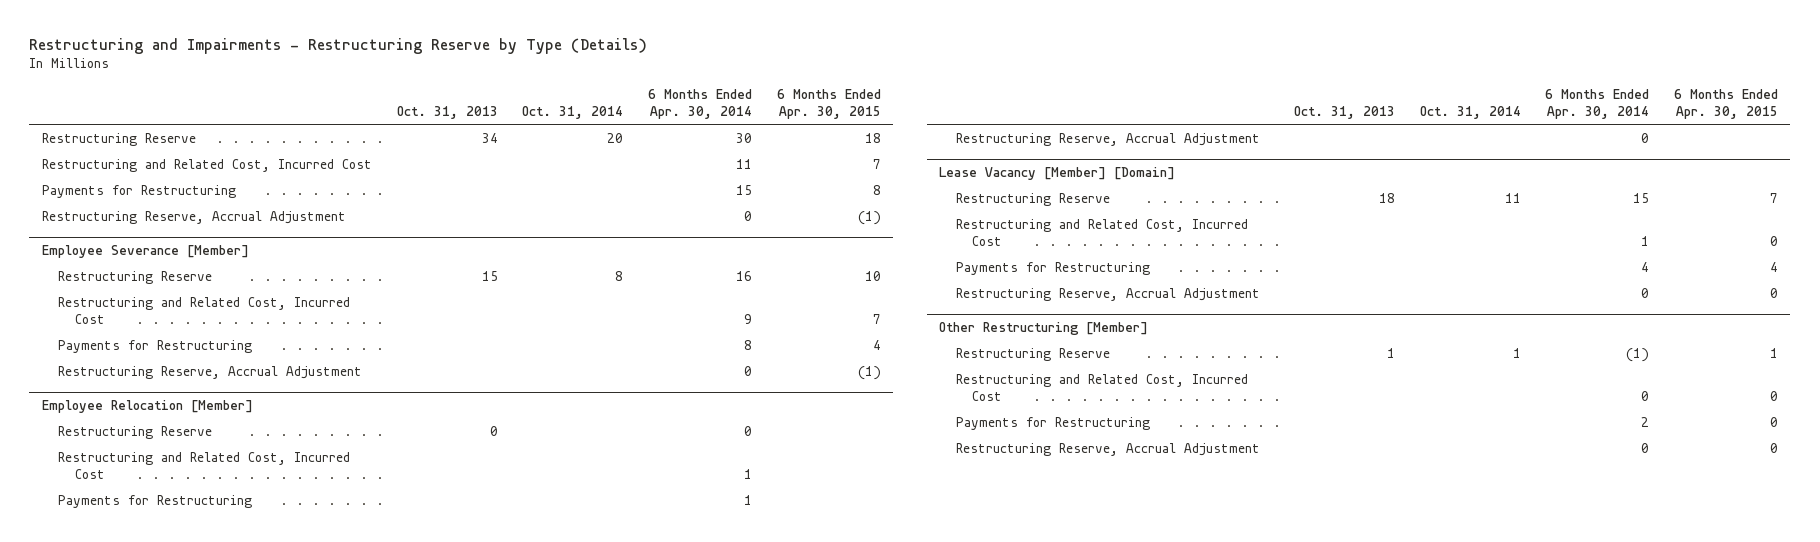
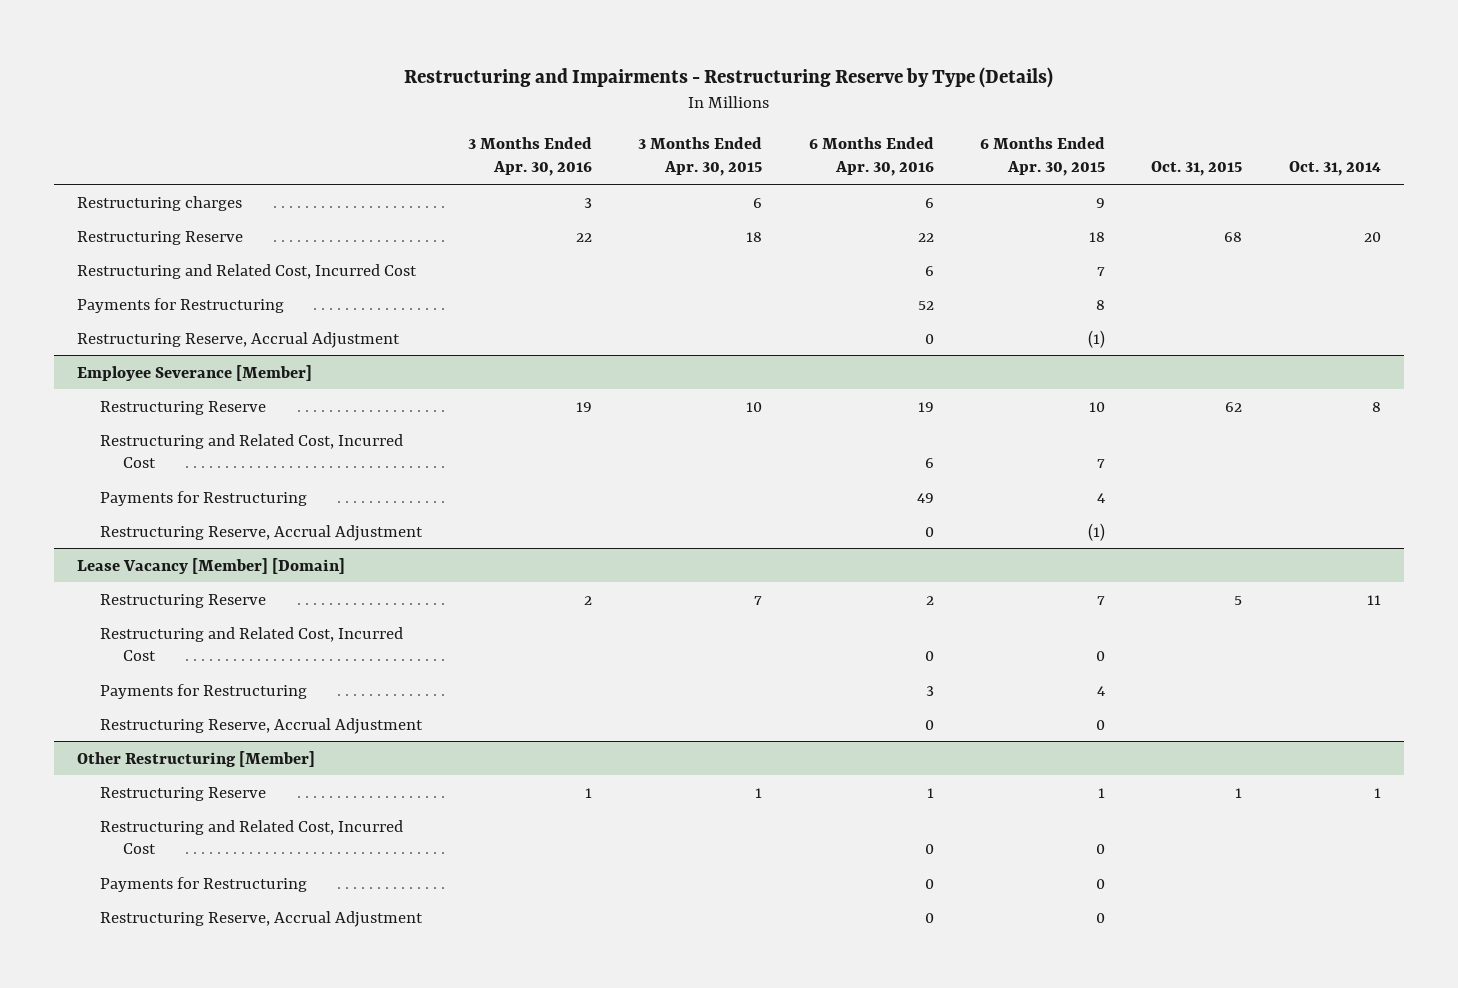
[396,106,498,120] Oct. 31, 2013 -> none
[648,89,753,120] 6 Months Ended Apr. 30, 2014 -> none
none -> [468,137,593,177] 3 Months Ended Apr. 30, 2016
none -> [638,137,763,177] 3 Months Ended Apr. 30, 2015
none -> [808,137,934,177] 6 Months Ended Apr. 30, 2016
none -> [1151,161,1243,177] Oct. 31, 2015
none -> [77,195,243,211] Restructuring charges
[41,400,253,414] Employee Relocation [Member] -> none
[58,425,213,439] Restructuring Reserve -> none
[58,451,351,479] Restructuring and Related Cost, Incurred Cost -> none
[58,494,253,508] Payments for Restructuring -> none
[955,132,1260,146] Restructuring Reserve, Accrual Adjustment -> none

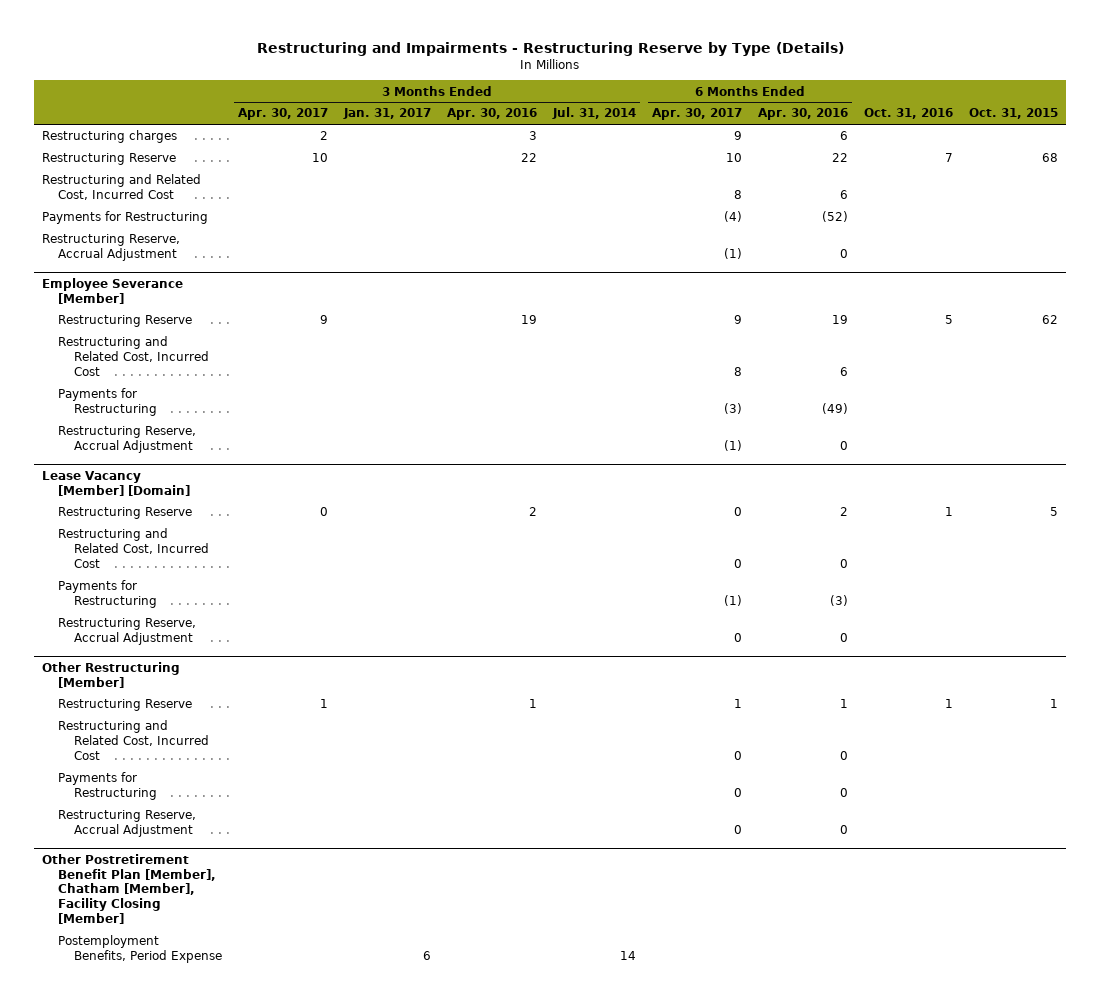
[638,137,763,177] 3 Months Ended Apr. 30, 2015 -> none
[980,137,1106,177] 6 Months Ended Apr. 30, 2015 -> none
[1288,161,1381,177] Oct. 31, 2014 -> none
none -> [237,108,328,121] Apr. 30, 2017
none -> [342,108,431,120] Jan. 31, 2017
none -> [551,107,636,120] Jul. 31, 2014
none -> [651,108,742,121] Apr. 30, 2017
none -> [863,108,953,120] Oct. 31, 2016
[917,300,934,310] 52 -> [821,211,848,223] (52)
[916,492,934,503] 49 -> [821,403,848,415] (49)
[925,685,934,696] 3 -> [829,595,848,607] (3)
none -> [42,853,217,925] Other Postretirement Benefit Plan [Member], Chatham [Member], Facility Closing [Member]
none -> [58,935,222,964] Postemployment Benefits, Period Expense

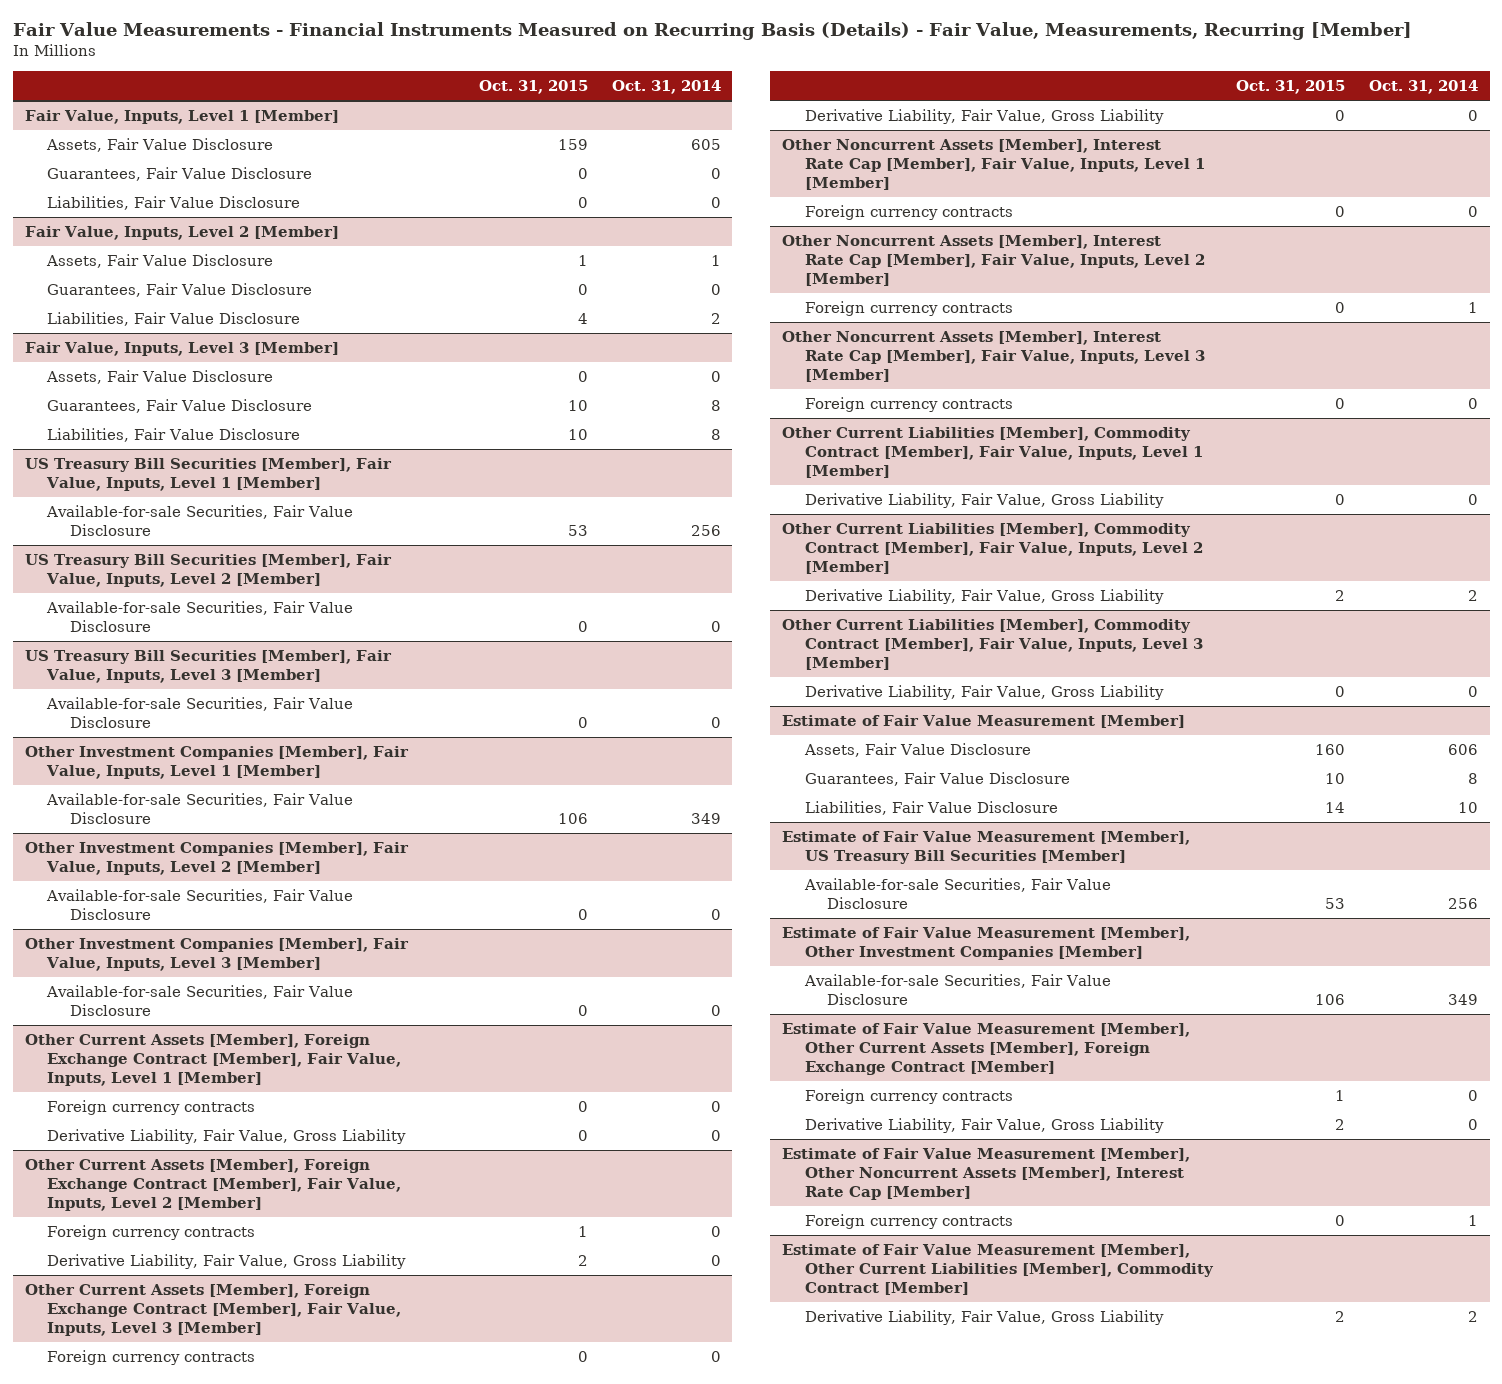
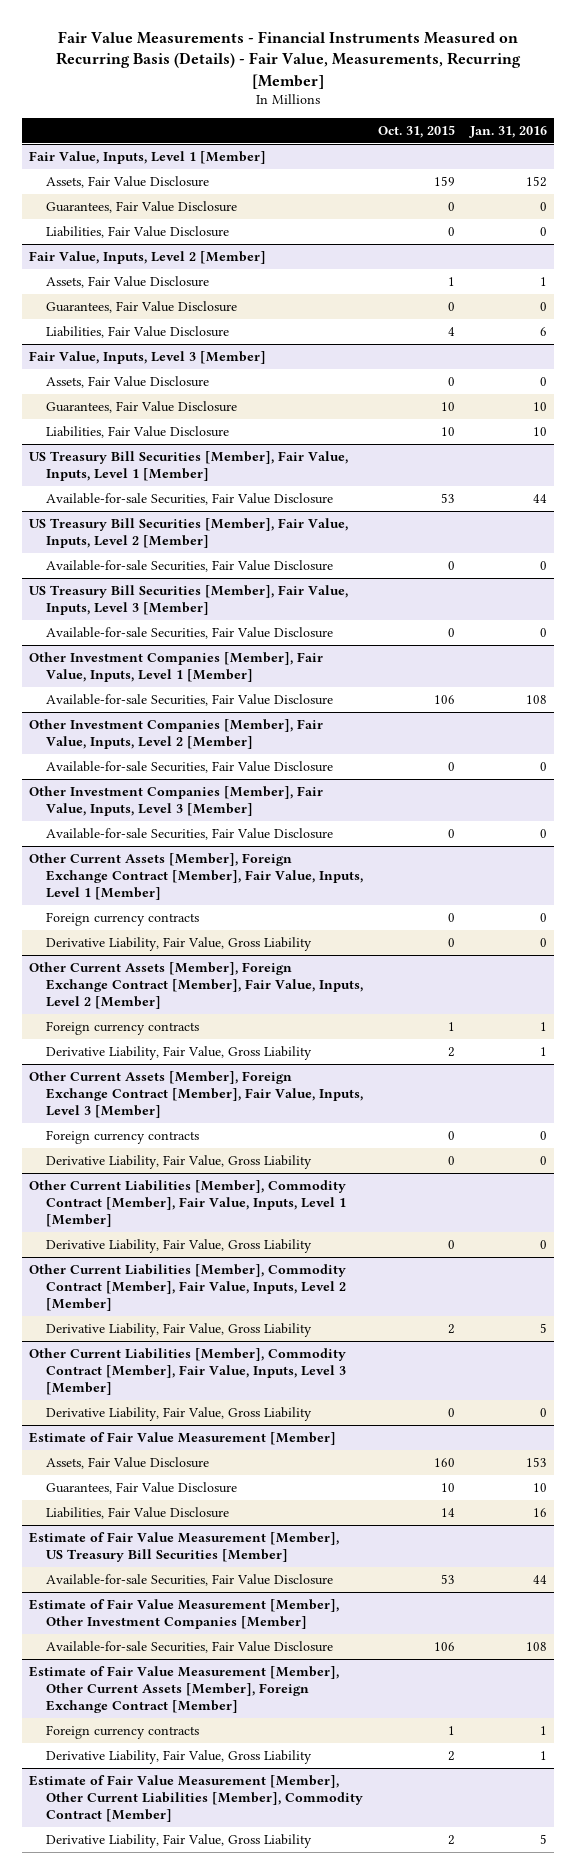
[611,80,721,95] Oct. 31, 2014 -> none
none -> [468,125,547,138] Jan. 31, 2016
[781,139,1205,190] Other Noncurrent Assets [Member], Interest Rate Cap [Member], Fair Value, Inputs, Level 1 [Member] -> none
[804,205,1013,221] Foreign currency contracts -> none
[781,235,1205,286] Other Noncurrent Assets [Member], Interest Rate Cap [Member], Fair Value, Inputs, Level 2 [Member] -> none
[804,301,1013,317] Foreign currency contracts -> none
[781,331,1205,382] Other Noncurrent Assets [Member], Interest Rate Cap [Member], Fair Value, Inputs, Level 3 [Member] -> none
[804,397,1013,413] Foreign currency contracts -> none
[781,1148,1190,1200] Estimate of Fair Value Measurement [Member], Other Noncurrent Assets [Member], Interest Rate Cap [Member] -> none
[804,1214,1013,1230] Foreign currency contracts -> none

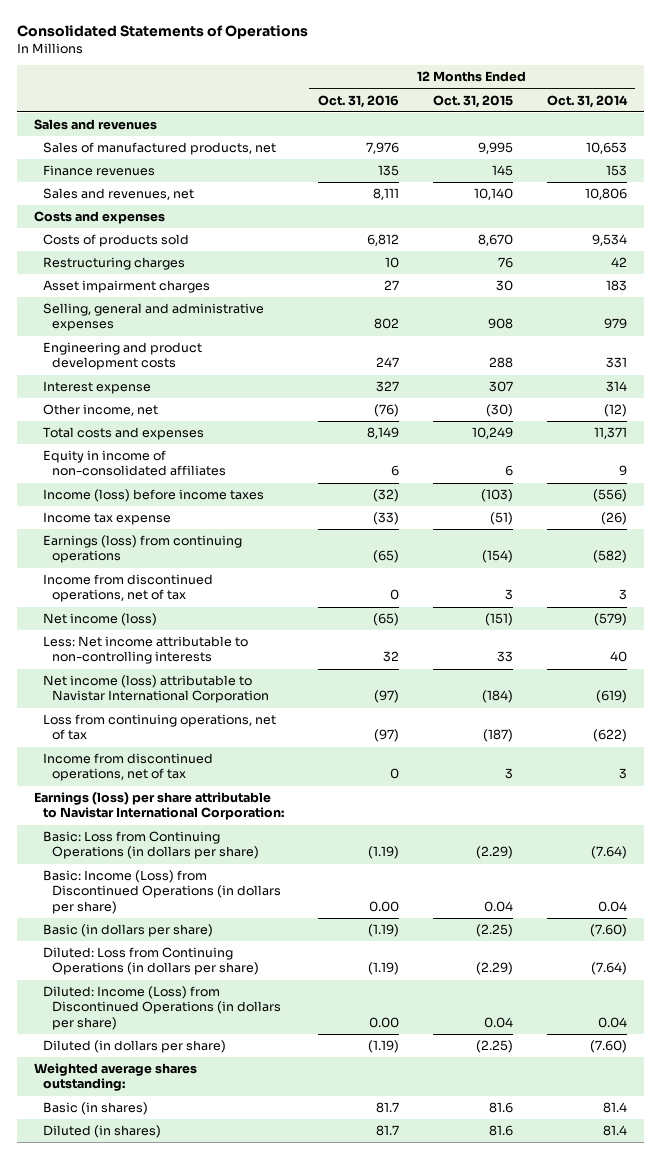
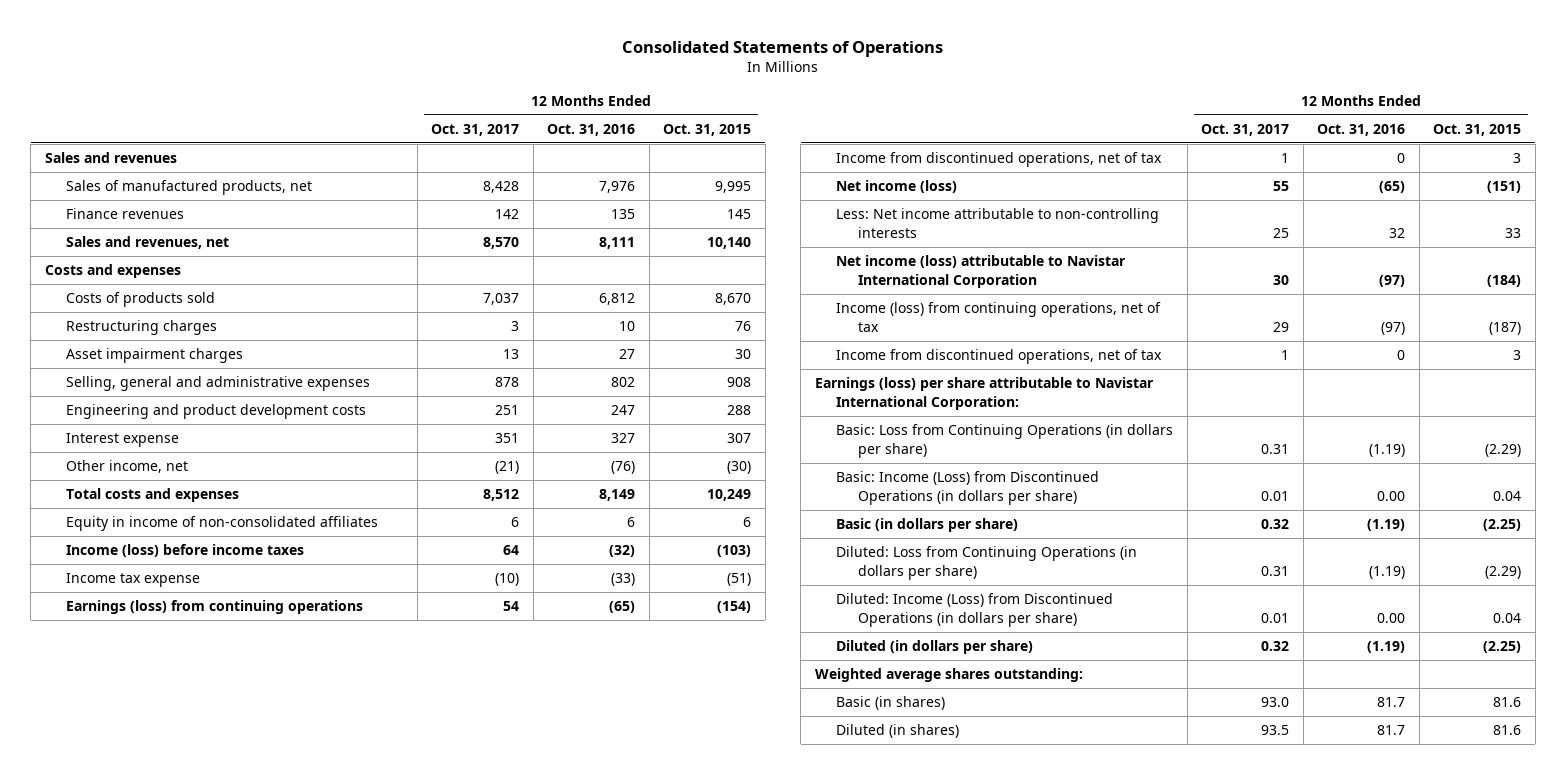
[546,94,628,108] Oct. 31, 2014 -> none
none -> [431,123,520,136] Oct. 31, 2017
[42,714,276,741] Loss from continuing operations, net of tax -> [836,302,1162,332] Income (loss) from continuing operations, net of tax

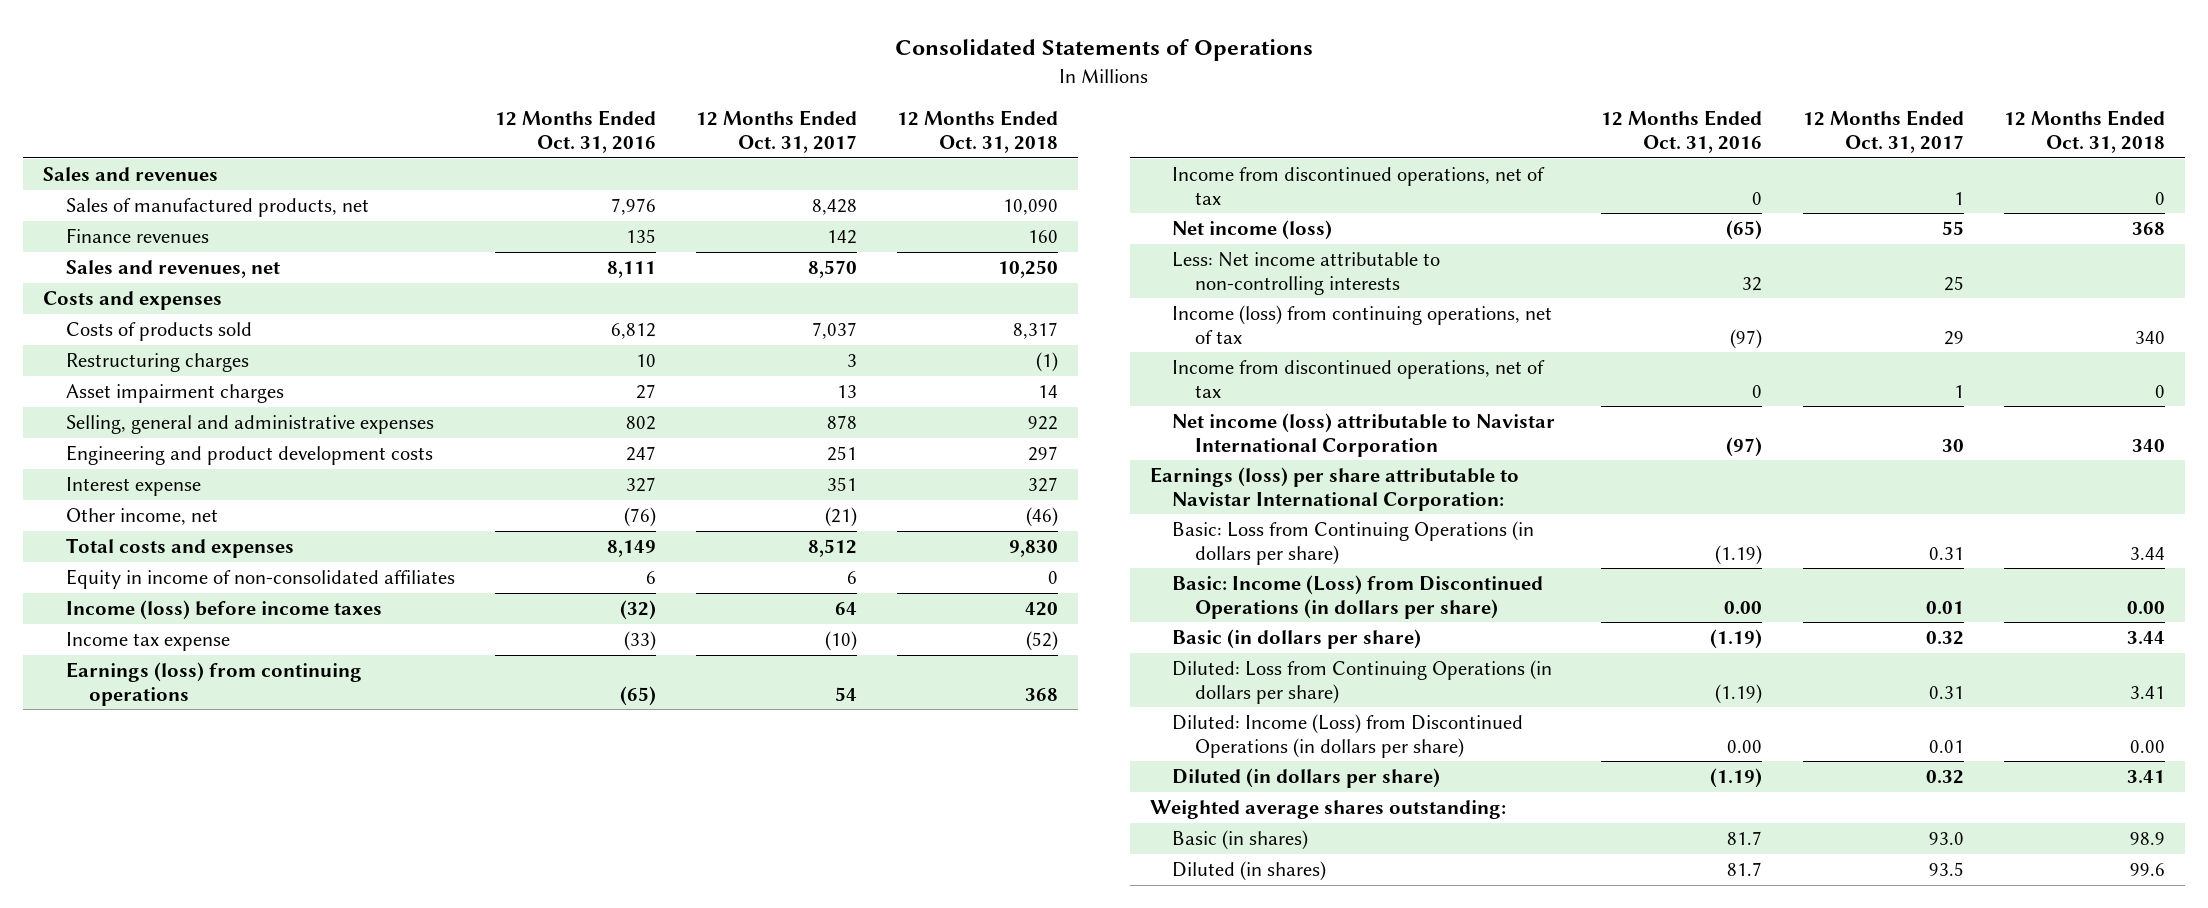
[663,123,752,136] Oct. 31, 2015 -> none
none -> [897,110,1059,154] 12 Months Ended Oct. 31, 2018
[836,255,1127,288] Net income (loss) attributable to Navistar International Corporation -> [1172,413,1556,457] Net income (loss) attributable to Navistar International Corporation

